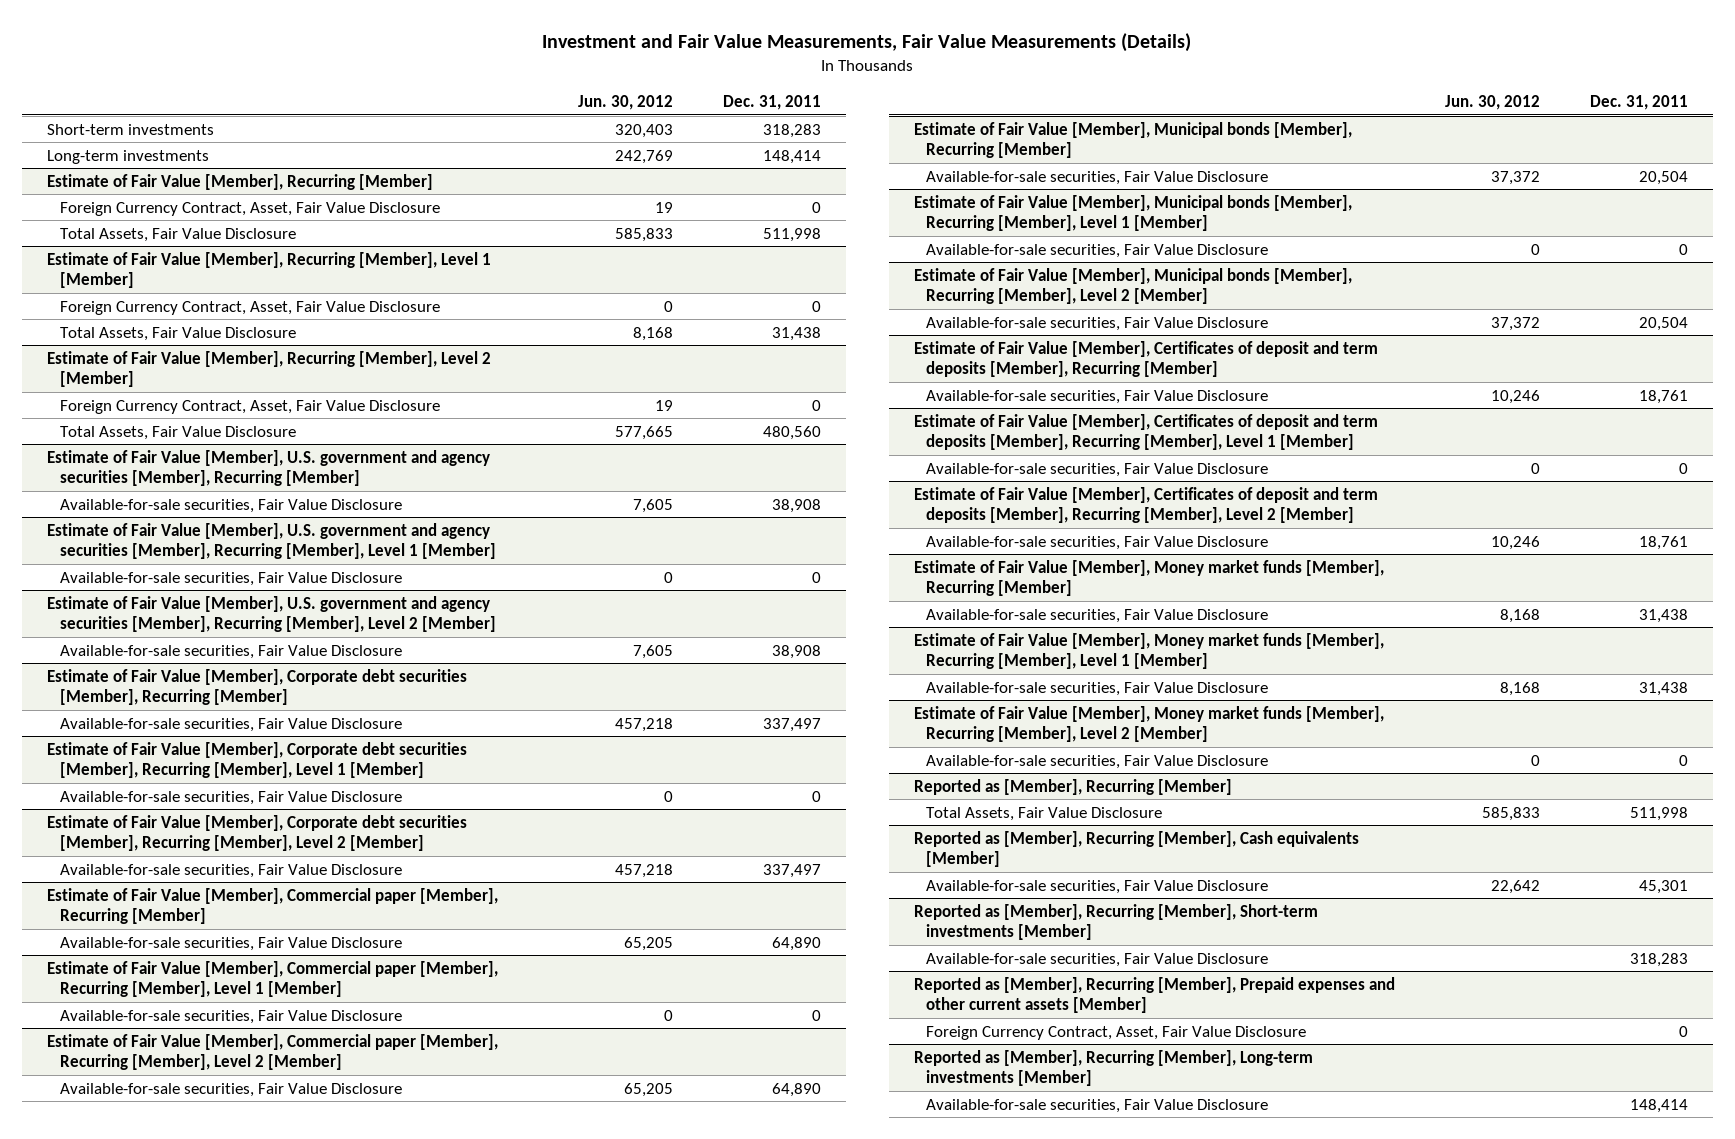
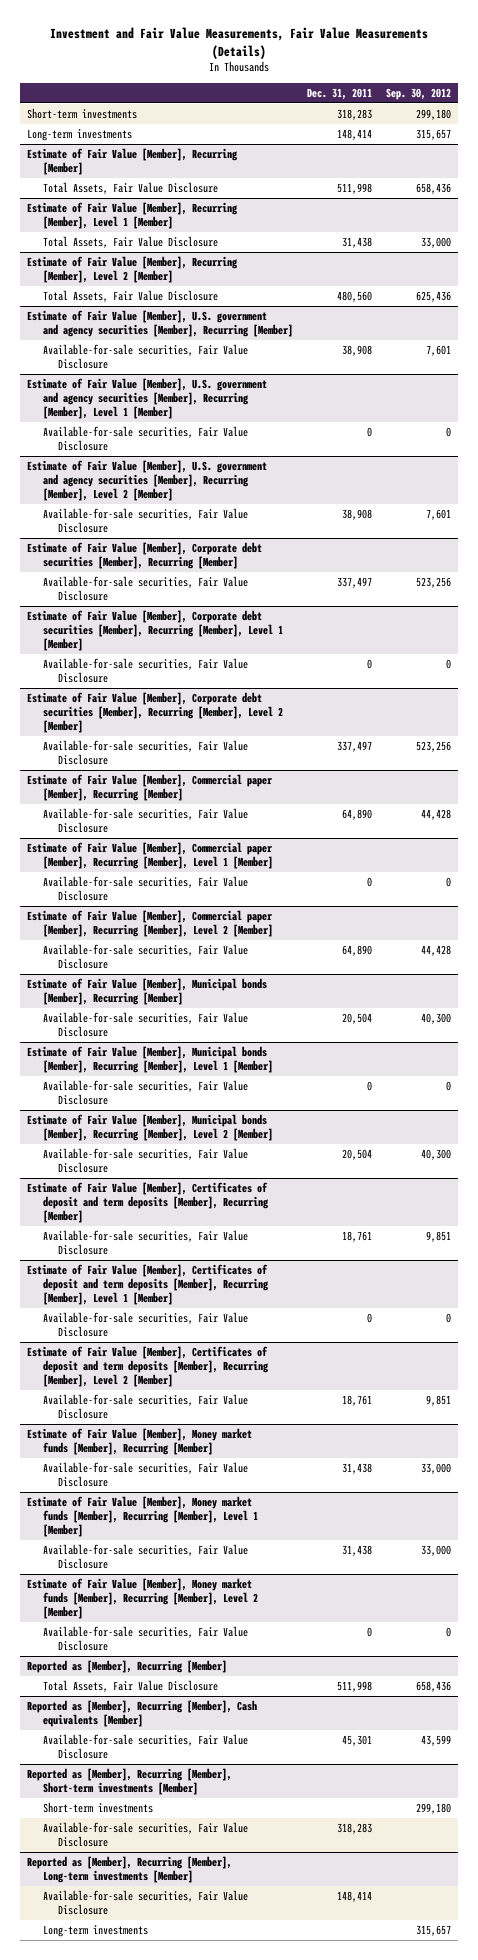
[578,94,674,110] Jun. 30, 2012 -> none
none -> [385,87,451,100] Sep. 30, 2012
[59,201,440,216] Foreign Currency Contract, Asset, Fair Value Disclosure -> none
[59,300,440,315] Foreign Currency Contract, Asset, Fair Value Disclosure -> none
[59,399,440,414] Foreign Currency Contract, Asset, Fair Value Disclosure -> none
none -> [42,1802,153,1814] Short-term investments
[913,976,1395,1014] Reported as [Member], Recurring [Member], Prepaid expenses and other current assets [Member] -> none
[925,1025,1306,1040] Foreign Currency Contract, Asset, Fair Value Disclosure -> none
none -> [42,1925,148,1938] Long-term investments

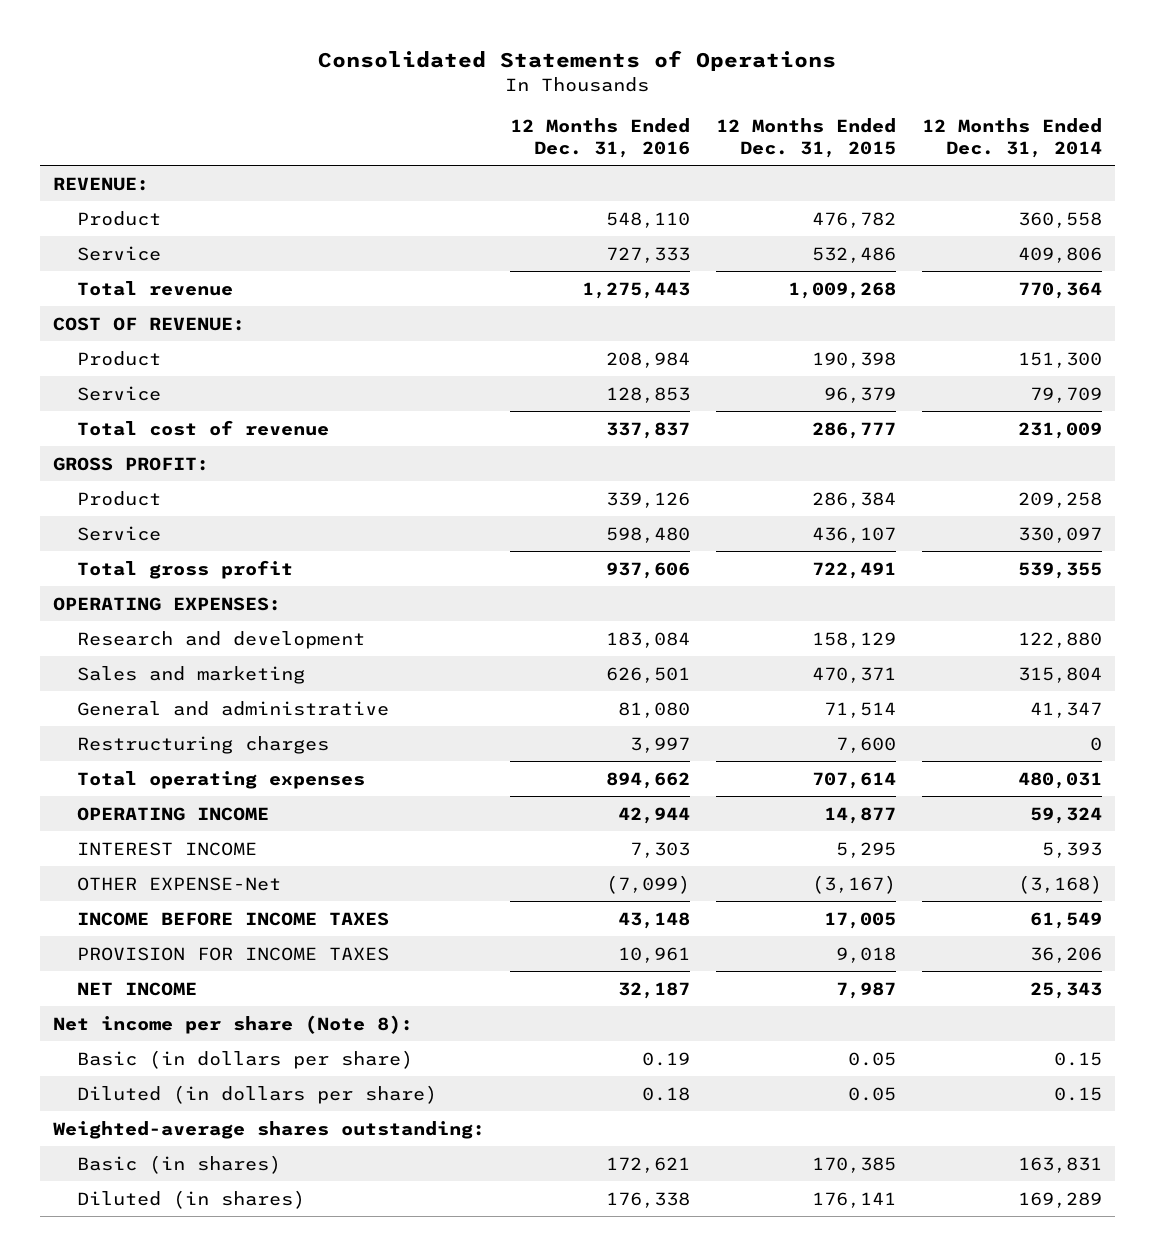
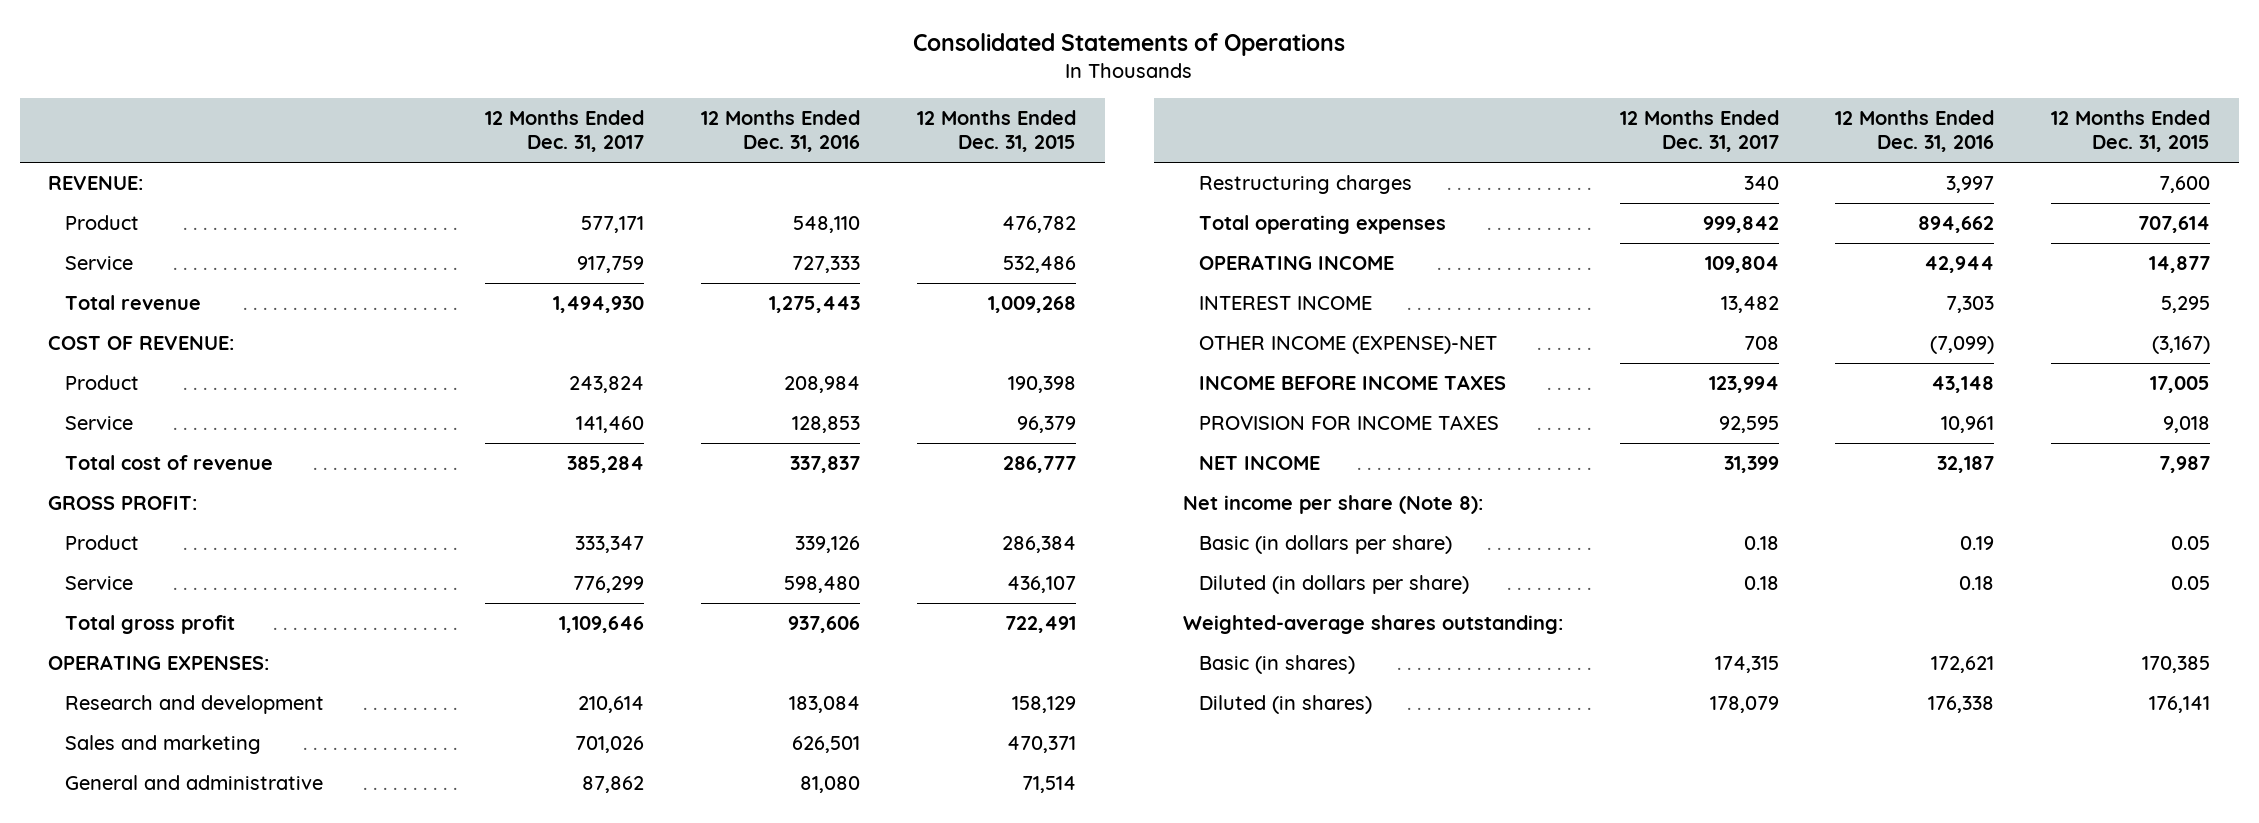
[922,117,1103,159] 12 Months Ended Dec. 31, 2014 -> none
none -> [485,109,645,153] 12 Months Ended Dec. 31, 2017
[76,876,281,891] OTHER EXPENSE-Net -> [1199,336,1498,355] OTHER INCOME (EXPENSE)-NET

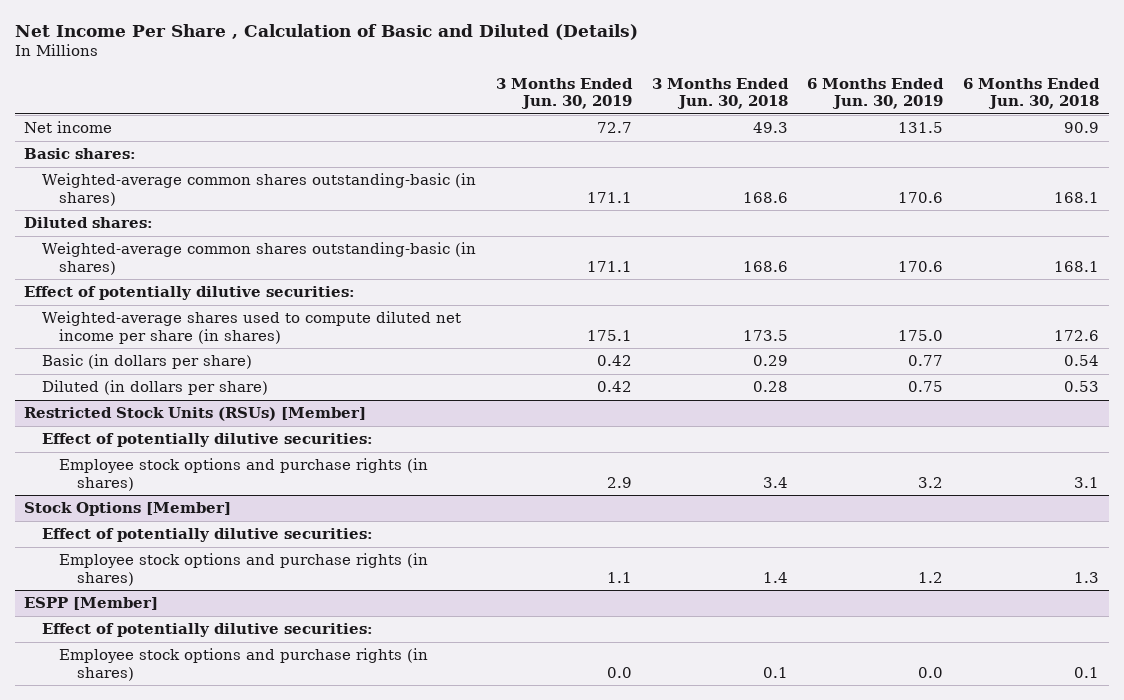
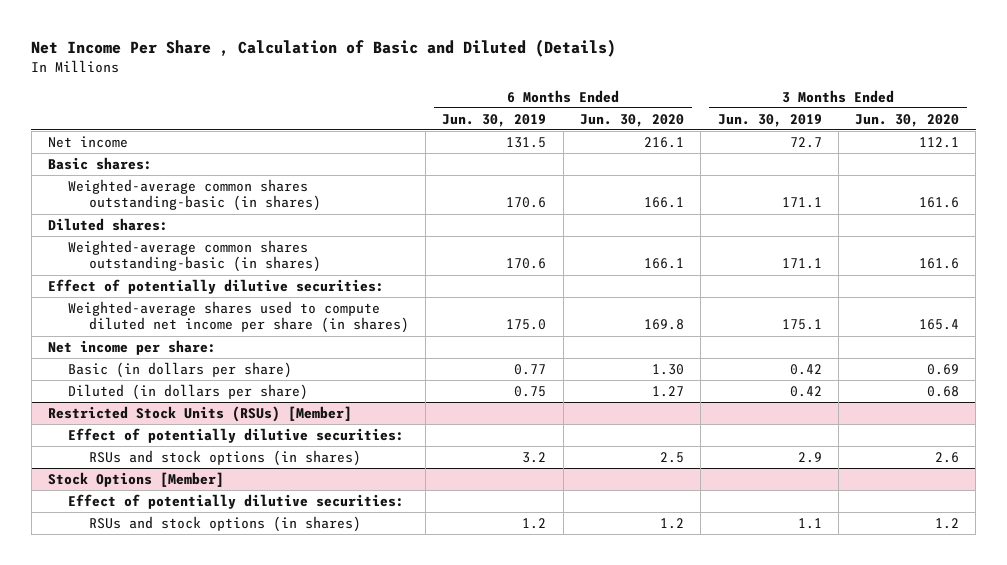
[651,77,789,109] 3 Months Ended Jun. 30, 2018 -> none
[963,77,1101,109] 6 Months Ended Jun. 30, 2018 -> none
none -> [580,113,685,127] Jun. 30, 2020
none -> [855,113,960,127] Jun. 30, 2020
none -> [47,339,216,355] Net income per share:
[59,458,429,491] Employee stock options and purchase rights (in shares) -> [88,449,361,466] RSUs and stock options (in shares)
[24,597,159,611] ESPP [Member] -> none
[41,623,373,638] Effect of potentially dilutive securities: -> none
[59,648,429,681] Employee stock options and purchase rights (in shares) -> none
[59,553,429,586] Employee stock options and purchase rights (in shares) -> [88,515,361,532] RSUs and stock options (in shares)

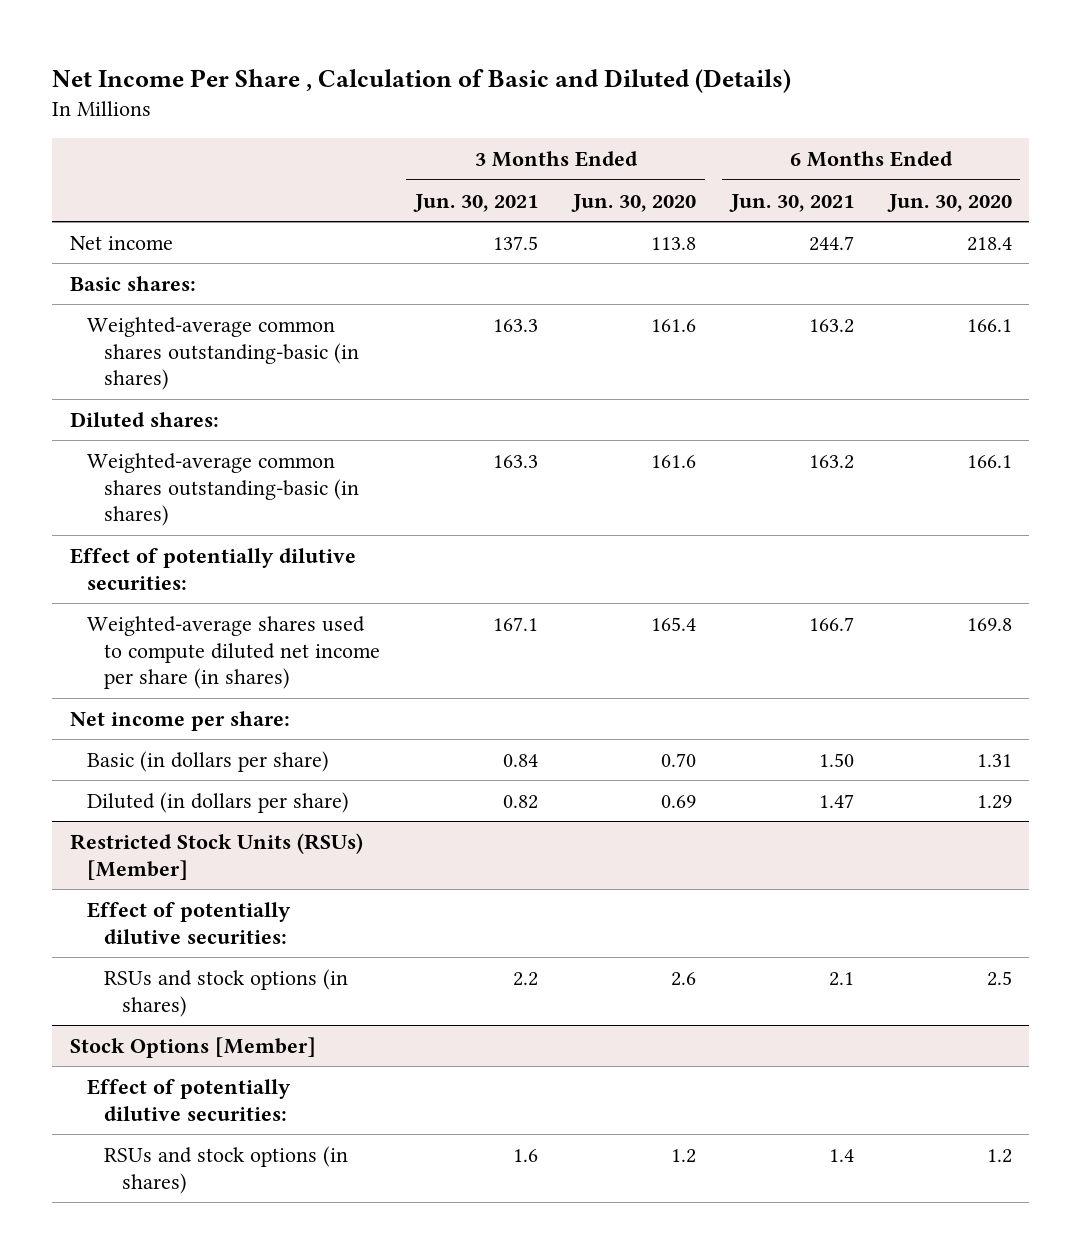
[442,113,547,127] Jun. 30, 2019 -> none
[717,113,822,127] Jun. 30, 2019 -> none
none -> [413,193,539,212] Jun. 30, 2021
none -> [728,193,854,212] Jun. 30, 2021
[644,136,685,148] 216.1 -> [966,236,1012,251] 218.4
[919,136,960,148] 112.1 -> [651,236,697,250] 113.8
[652,363,685,375] 1.30 -> [976,753,1012,767] 1.31
[927,363,960,375] 0.69 -> [661,752,697,767] 0.70
[652,385,685,397] 1.27 -> [976,794,1012,809] 1.29
[927,385,960,397] 0.68 -> [661,794,697,808] 0.69

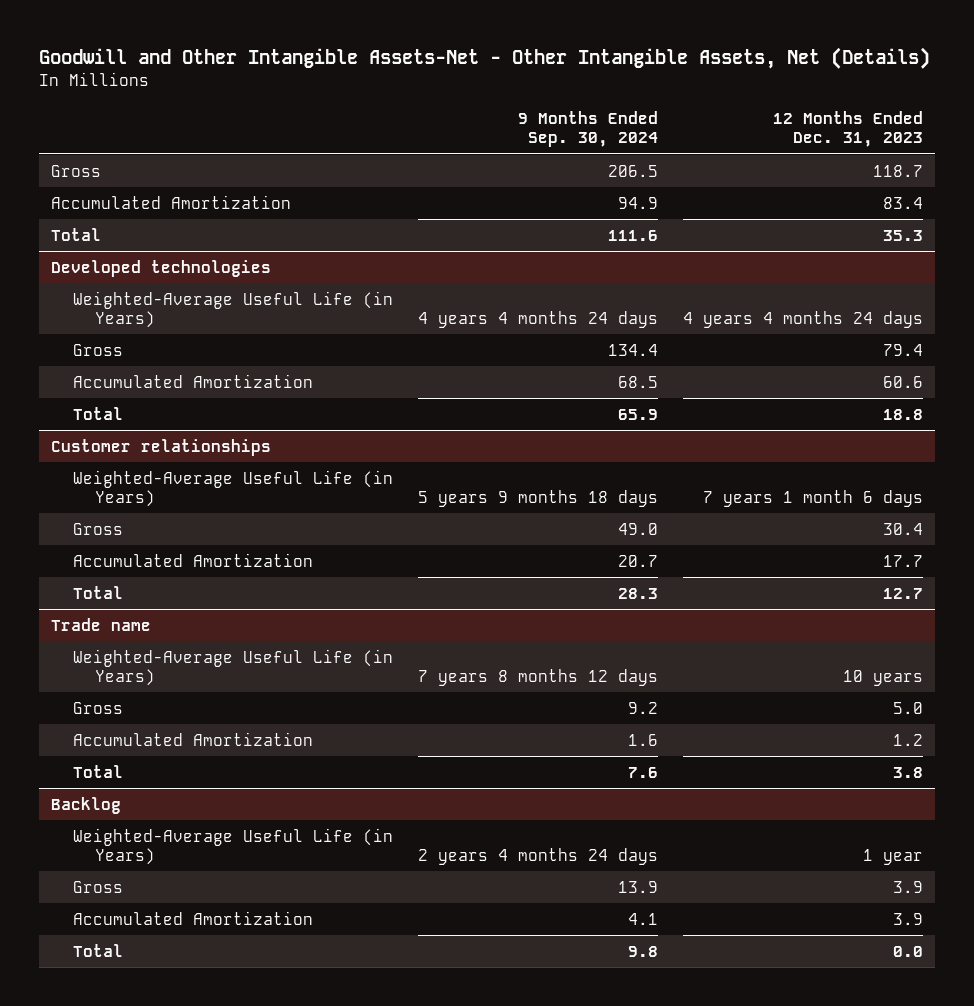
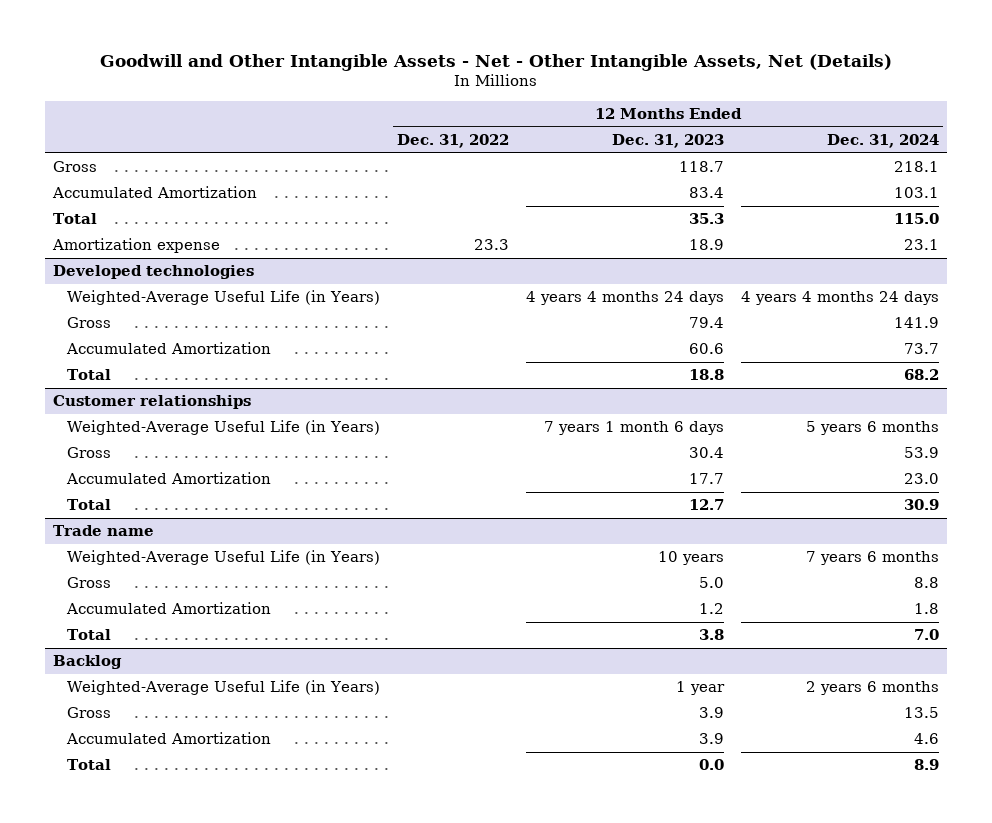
[39,47,931,70] Goodwill and Other Intangible Assets-Net - Other Intangible Assets, Net (Details) -> [100,54,893,72] Goodwill and Other Intangible Assets - Net - Other Intangible Assets, Net (Details)
[517,111,658,148] 9 Months Ended Sep. 30, 2024 -> none
none -> [397,134,510,149] Dec. 31, 2022
none -> [827,134,940,149] Dec. 31, 2024
none -> [52,238,221,254] Amortization expense

